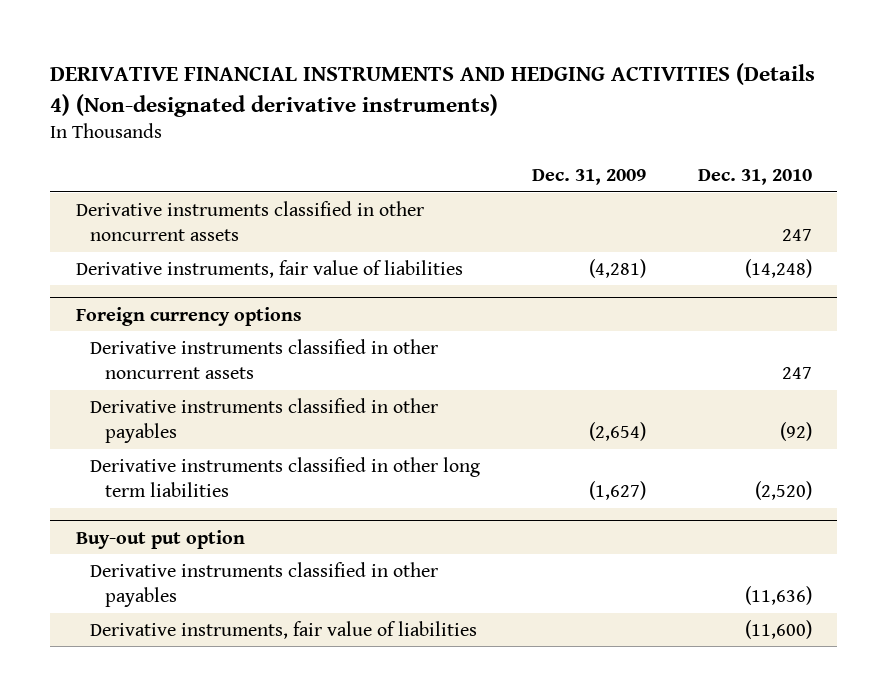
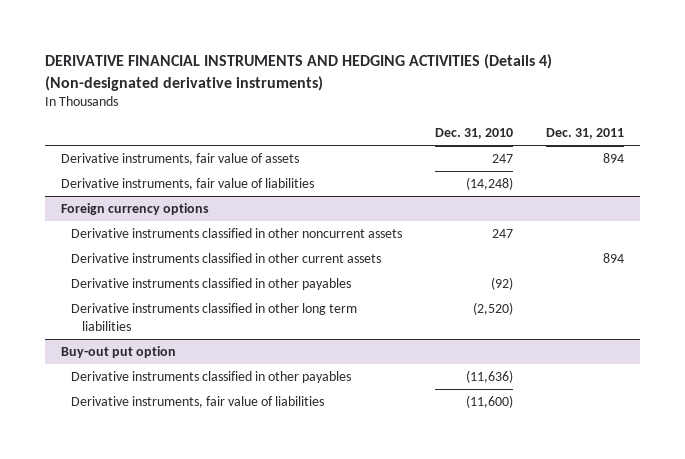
[531,169,646,186] Dec. 31, 2009 -> none
none -> [545,128,624,140] Dec. 31, 2011
[75,200,424,242] Derivative instruments classified in other noncurrent assets -> [61,152,300,165] Derivative instruments, fair value of assets
none -> [71,252,382,263] Derivative instruments classified in other current assets

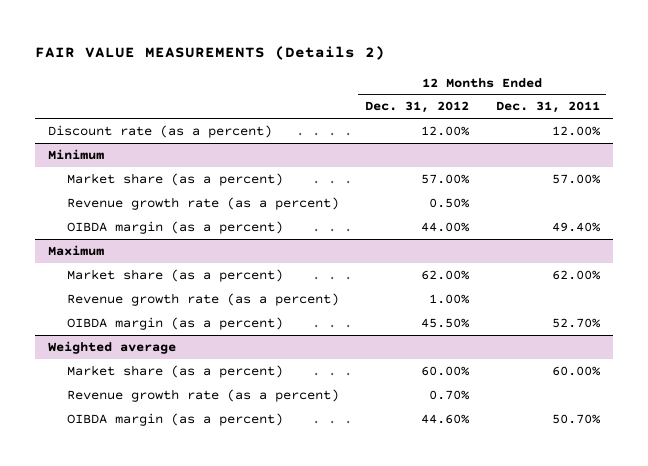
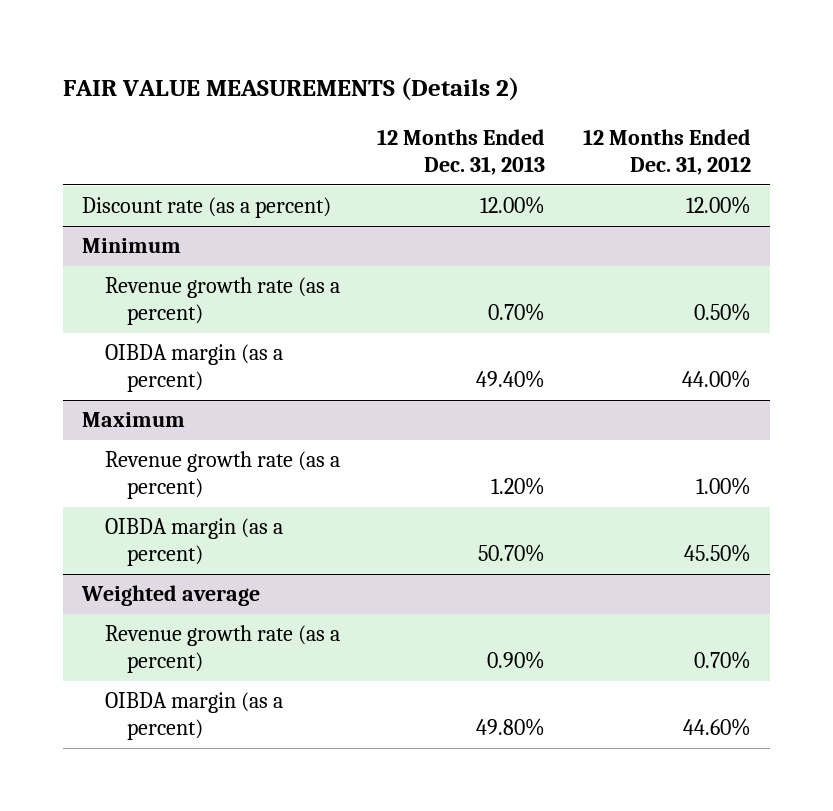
[495,101,600,114] Dec. 31, 2011 -> none
none -> [377,129,546,175] 12 Months Ended Dec. 31, 2013
[66,173,283,187] Market share (as a percent) -> none
[66,269,283,283] Market share (as a percent) -> none
[66,365,283,379] Market share (as a percent) -> none

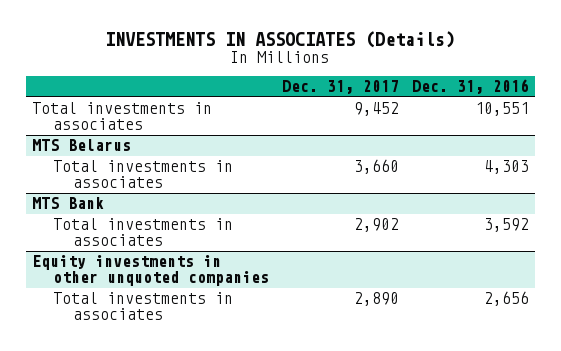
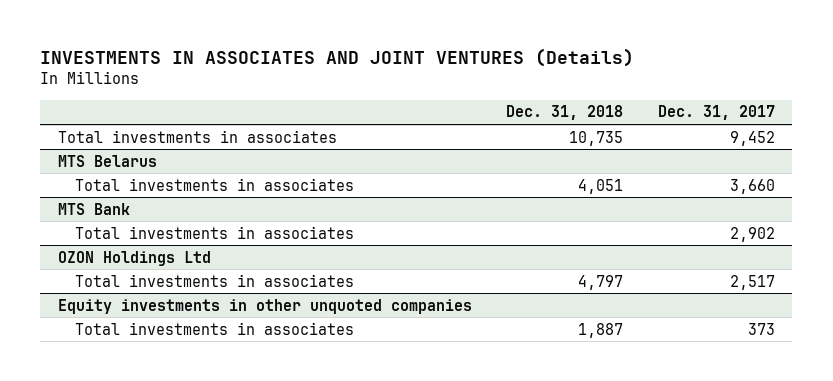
[105,30,456,48] INVESTMENTS IN ASSOCIATES (Details) -> [40,47,635,67] INVESTMENTS IN ASSOCIATES AND JOINT VENTURES (Details)
[411,79,529,95] Dec. 31, 2016 -> none
none -> [506,105,624,121] Dec. 31, 2018
none -> [57,250,211,266] OZON Holdings Ltd
none -> [74,273,354,287] Total investments in associates
[353,292,399,307] 2,890 -> [748,322,776,335] 373

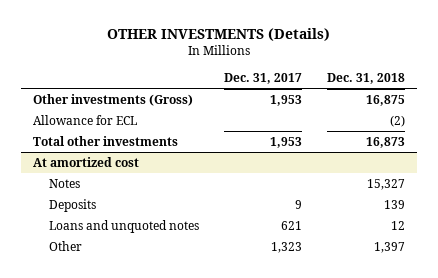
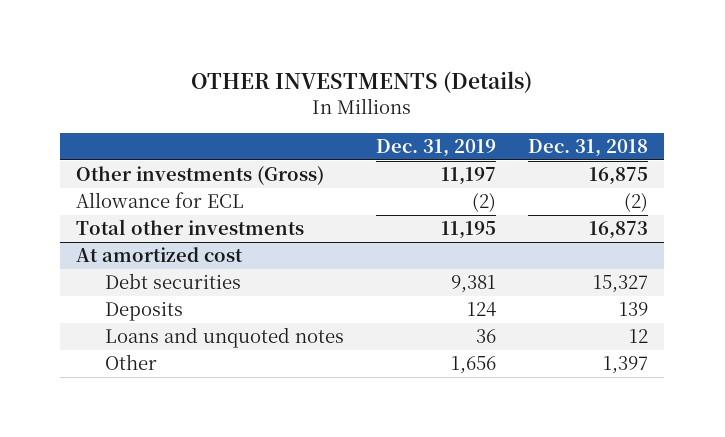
[223,73,302,85] Dec. 31, 2017 -> none
none -> [376,138,497,157] Dec. 31, 2019
[49,178,81,188] Notes -> [105,273,242,290] Debt securities

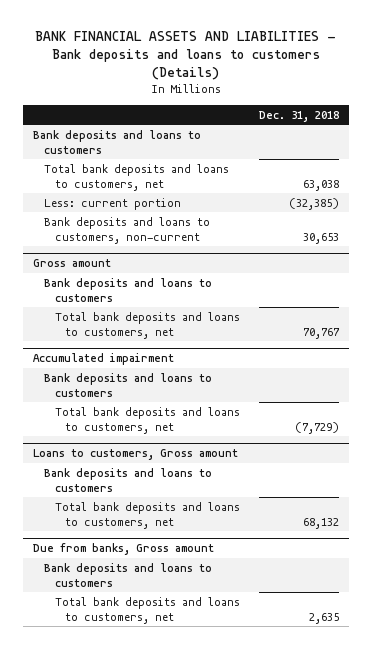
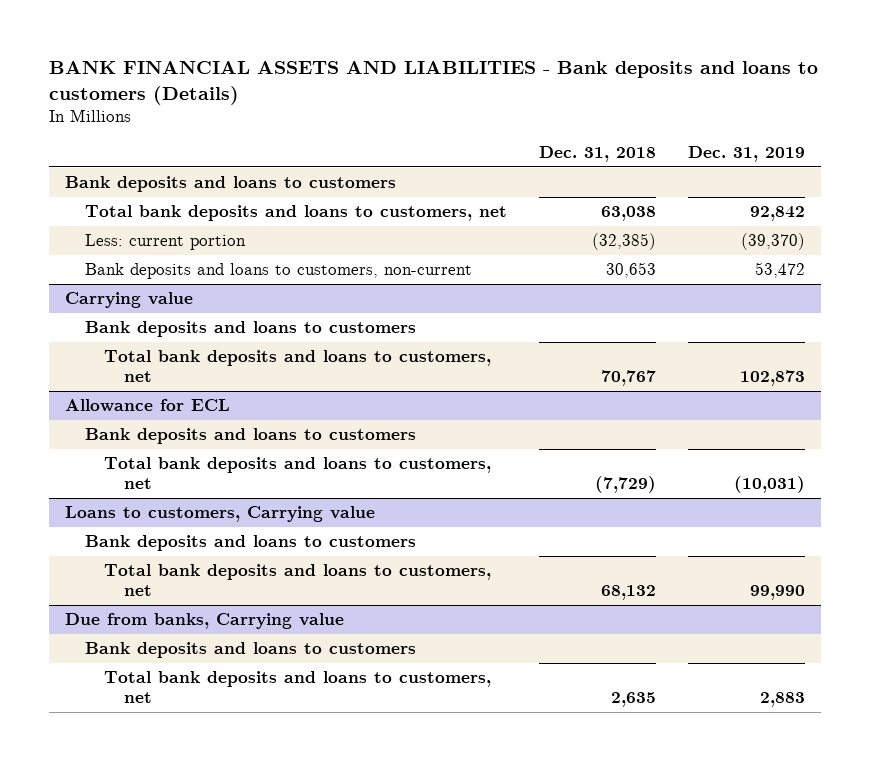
none -> [688,146,806,163] Dec. 31, 2019
[33,259,112,268] Gross amount -> [65,292,194,309] Carrying value
[33,353,175,366] Accumulated impairment -> none
none -> [65,399,231,413] Allowance for ECL
[33,449,239,461] Loans to customers, Gross amount -> none
none -> [65,506,376,523] Loans to customers, Carrying value
[33,543,215,556] Due from banks, Gross amount -> none
none -> [65,613,345,630] Due from banks, Carrying value

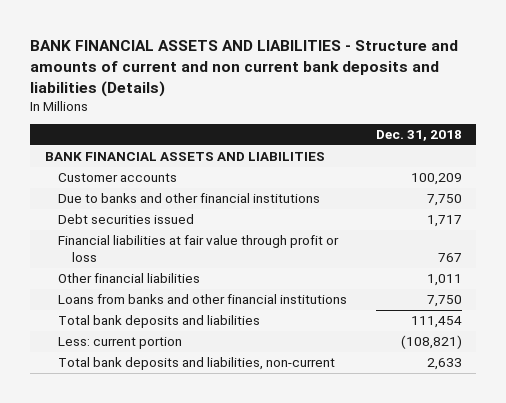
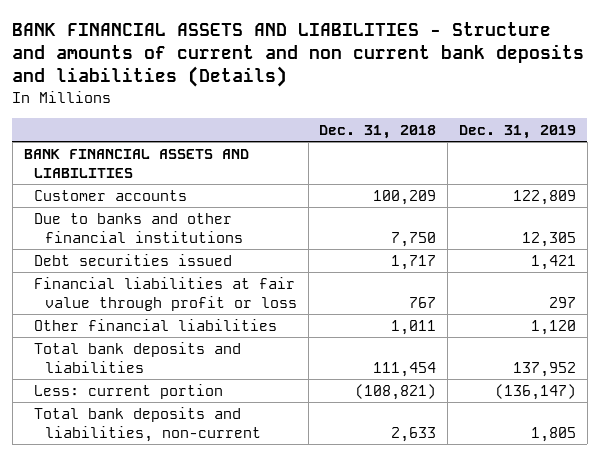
none -> [458,124,576,139] Dec. 31, 2019
[58,294,348,305] Loans from banks and other financial institutions -> none

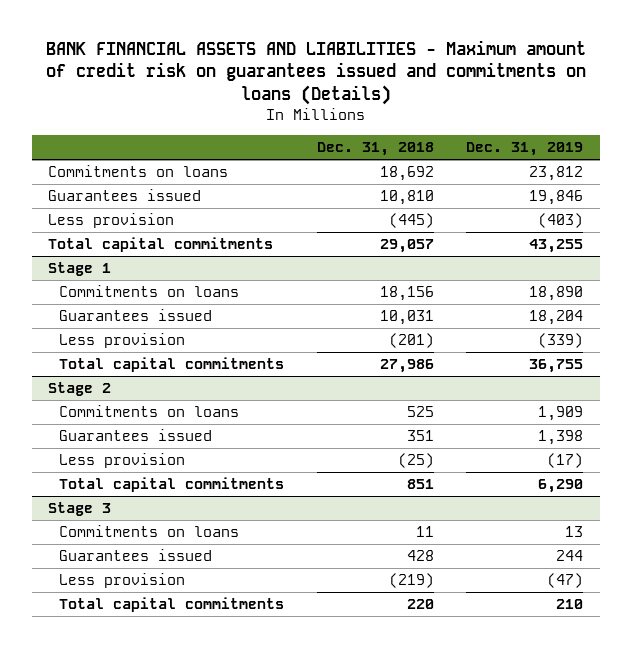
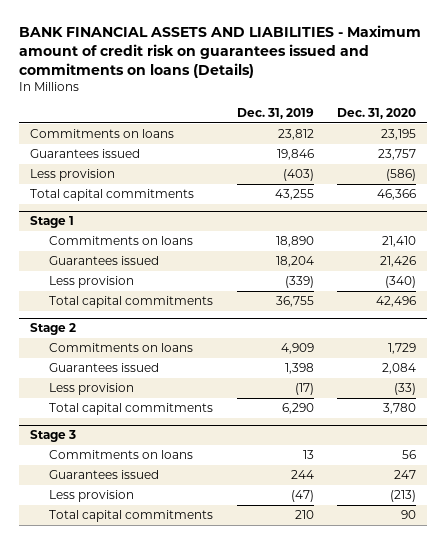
[316,142,434,157] Dec. 31, 2018 -> none
none -> [336,107,416,119] Dec. 31, 2020
[538,406,584,422] 1,909 -> [280,342,314,354] 4,909

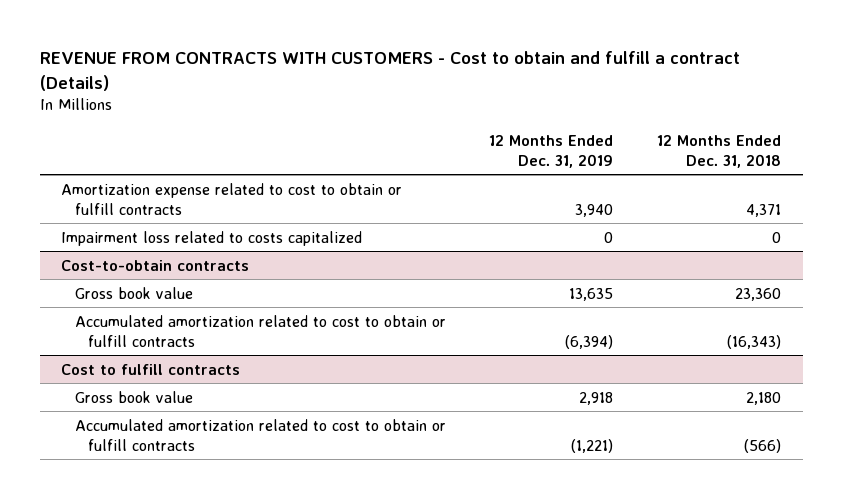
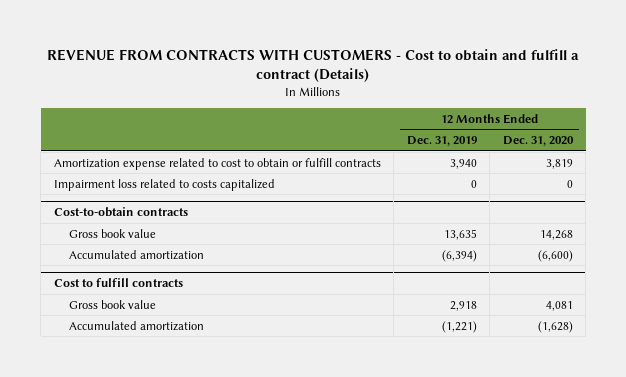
[656,134,781,168] 12 Months Ended Dec. 31, 2018 -> none
none -> [502,136,574,147] Dec. 31, 2020
[74,314,446,347] Accumulated amortization related to cost to obtain or fulfill contracts -> [69,249,205,260] Accumulated amortization
[74,418,446,451] Accumulated amortization related to cost to obtain or fulfill contracts -> [69,320,205,331] Accumulated amortization

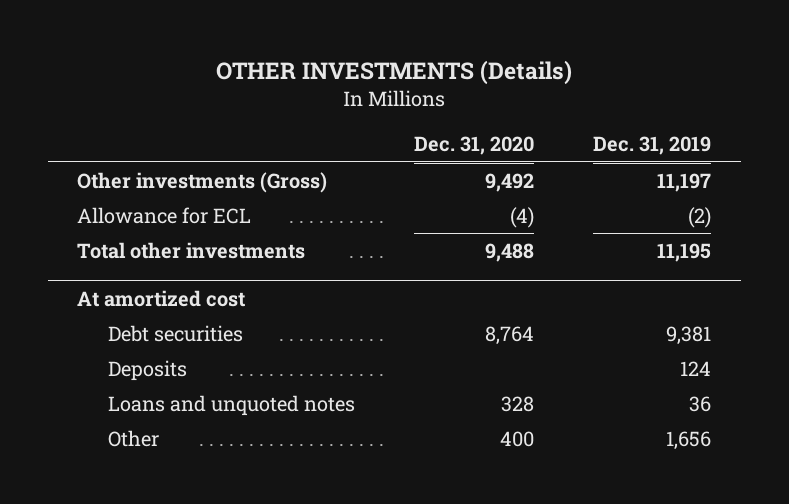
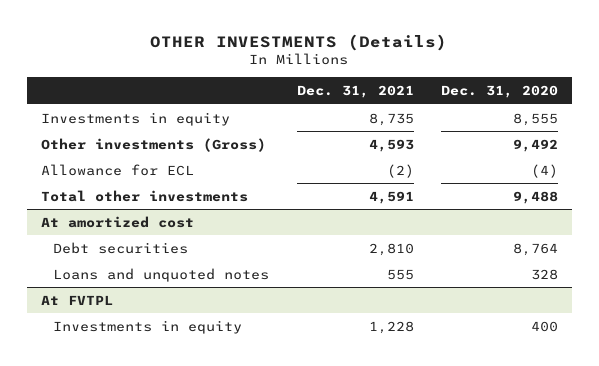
[593,136,712,156] Dec. 31, 2019 -> none
none -> [296,84,414,98] Dec. 31, 2021
none -> [40,111,230,126] Investments in equity
[107,359,187,381] Deposits -> none
[107,429,159,447] Other -> none
none -> [40,294,113,305] At FVTPL
none -> [53,319,243,334] Investments in equity

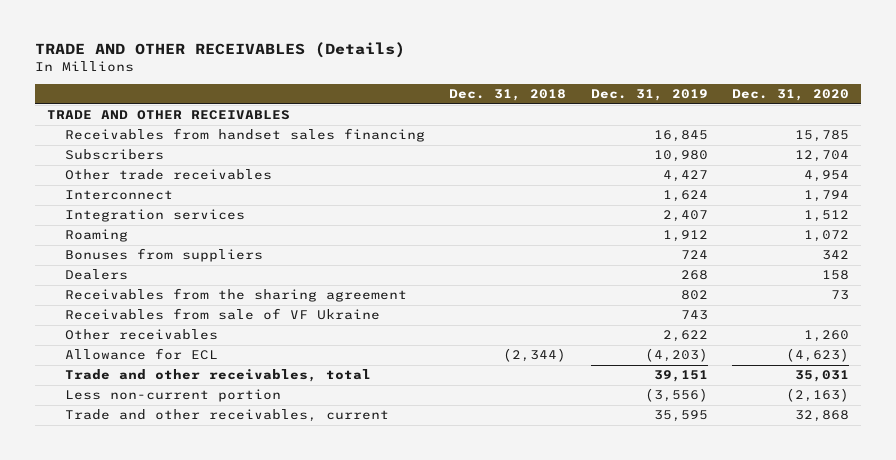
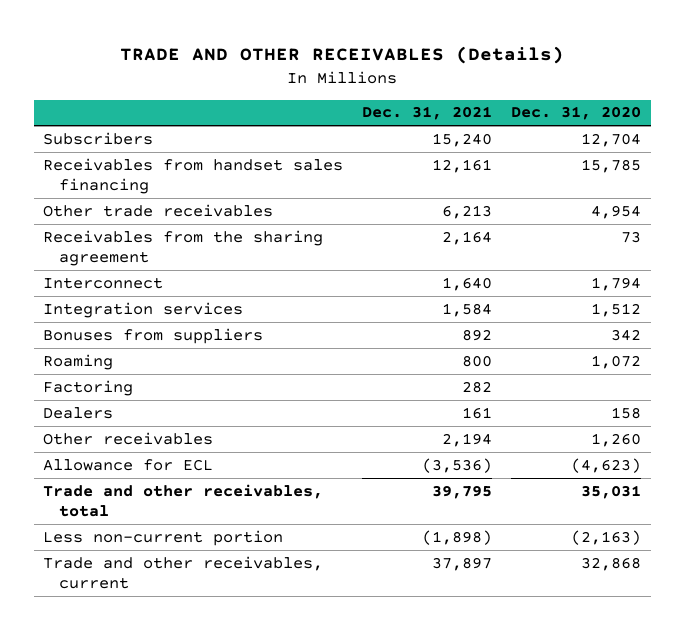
[449,89,567,102] Dec. 31, 2018 -> none
[590,89,708,102] Dec. 31, 2019 -> none
none -> [362,106,493,121] Dec. 31, 2021
[46,110,290,121] TRADE AND OTHER RECEIVABLES -> none
[65,128,426,143] Receivables from handset sales financing -> [43,157,344,195] Receivables from handset sales financing
[65,288,408,303] Receivables from the sharing agreement -> [43,229,324,267] Receivables from the sharing agreement
[65,229,129,243] Roaming -> [43,353,114,370] Roaming
none -> [43,379,134,396] Factoring
[65,308,381,321] Receivables from sale of VF Ukraine -> none

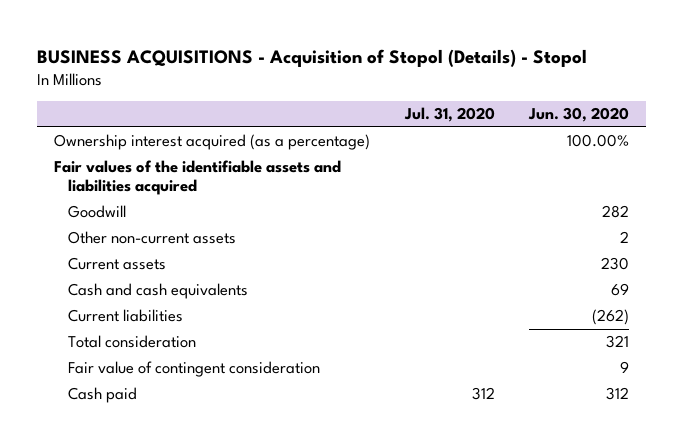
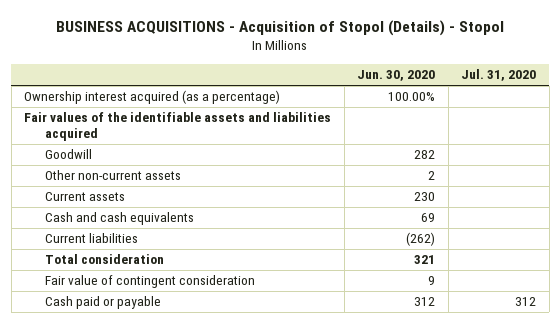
[68,387,138,404] Cash paid -> [44,296,161,310] Cash paid or payable

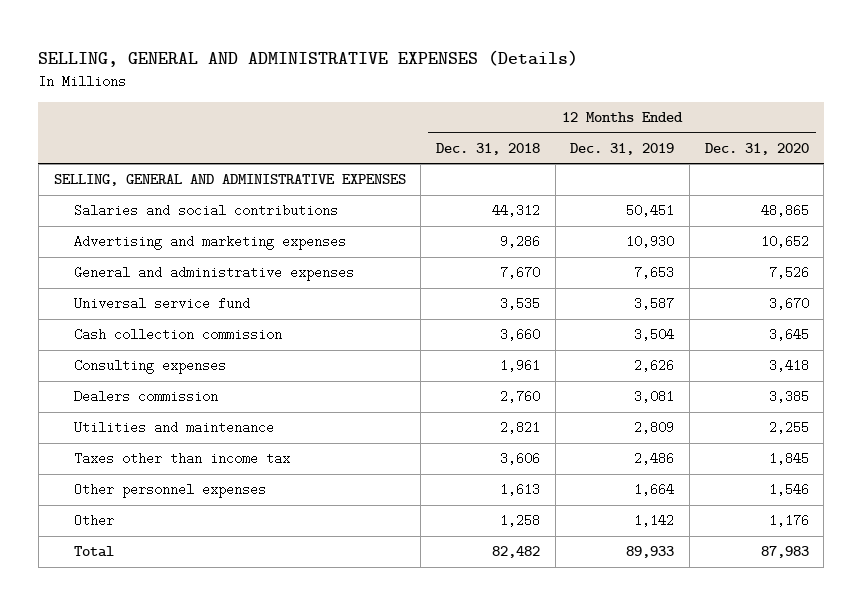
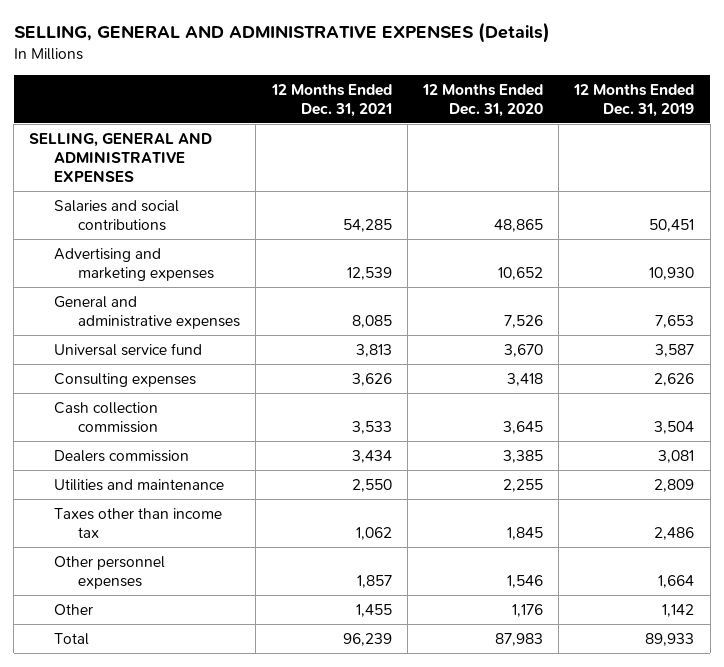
[435,142,540,155] Dec. 31, 2018 -> none
none -> [270,83,392,117] 12 Months Ended Dec. 31, 2021
[74,328,283,342] Cash collection commission -> [53,401,159,433] Cash collection commission

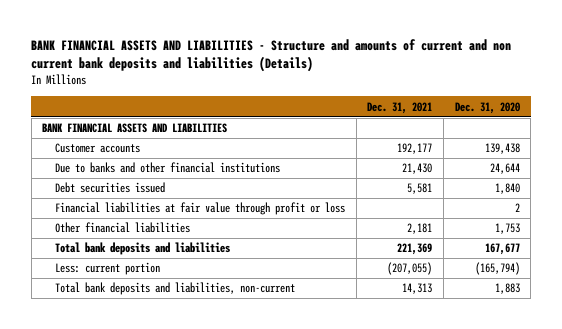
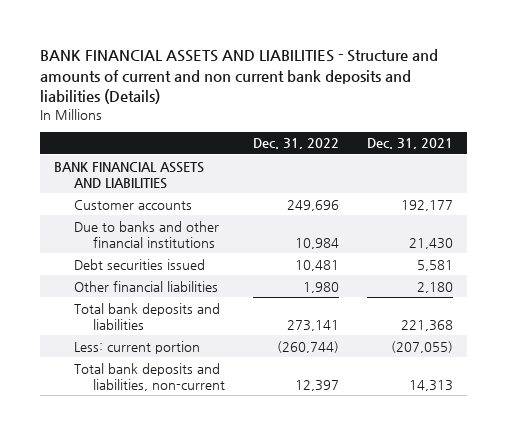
[454,101,520,114] Dec. 31, 2020 -> none
none -> [253,138,340,150] Dec. 31, 2022
[55,202,346,216] Financial liabilities at fair value through profit or loss -> none
[407,223,433,235] 2,181 -> [417,281,454,293] 2,180
[397,243,433,256] 221,369 -> [401,320,454,332] 221,368

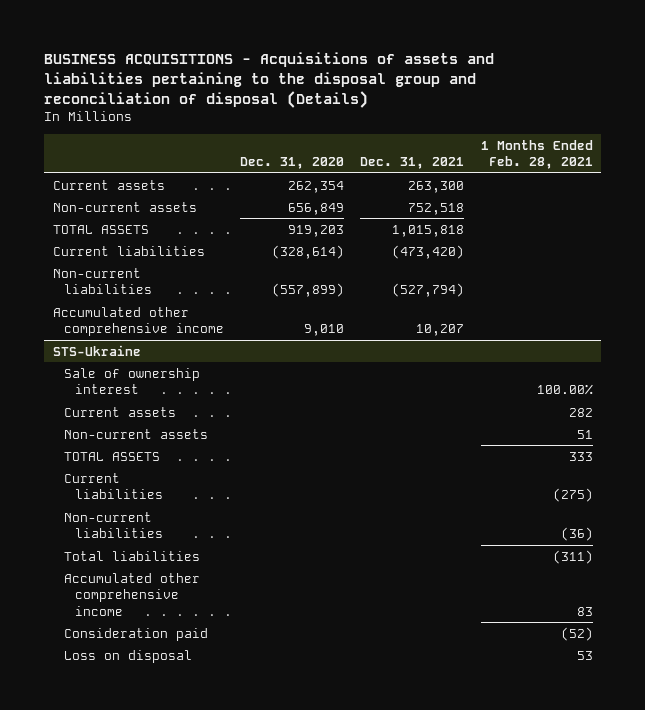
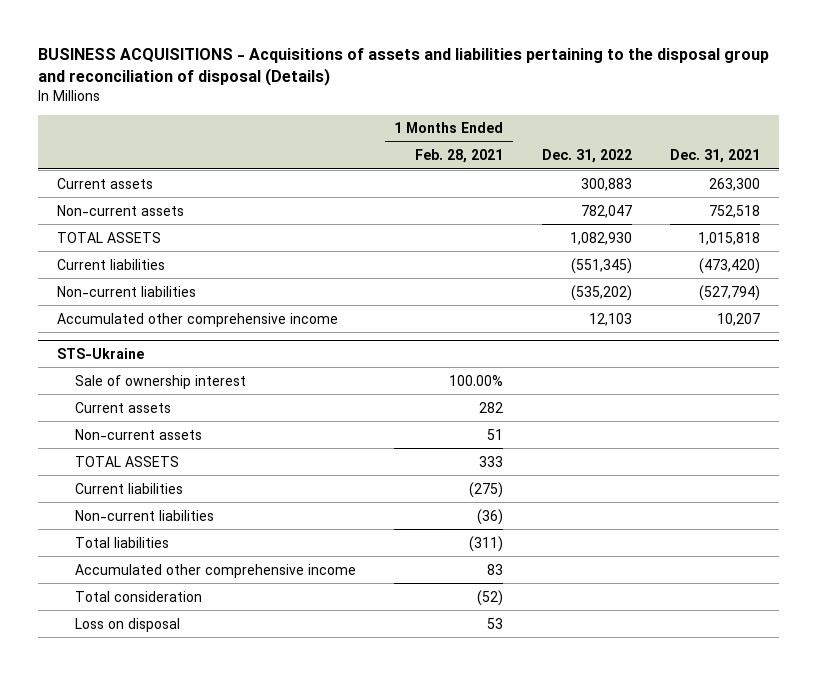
[240,157,345,170] Dec. 31, 2020 -> none
none -> [541,149,632,164] Dec. 31, 2022
[64,627,209,641] Consideration paid -> [75,590,203,602] Total consideration

